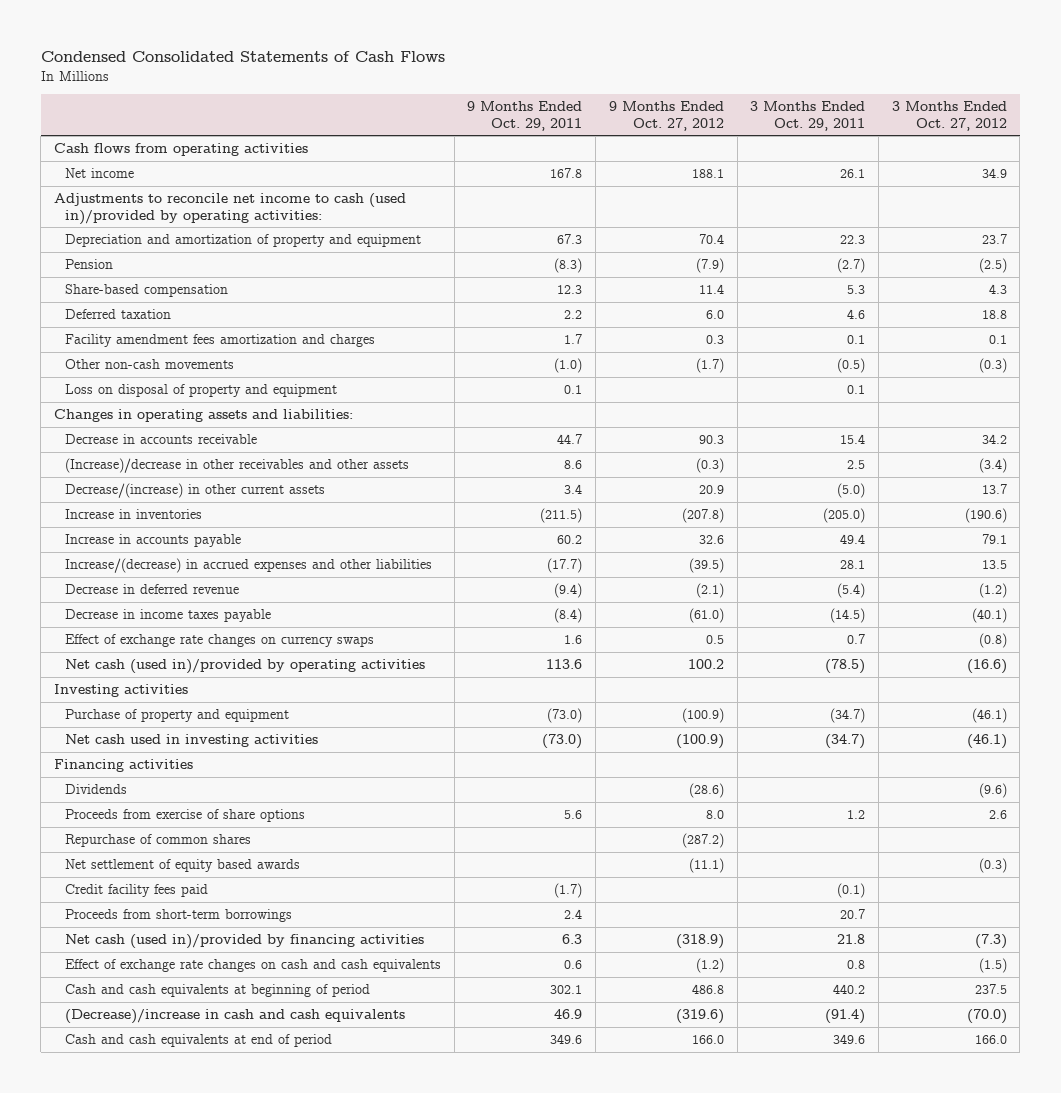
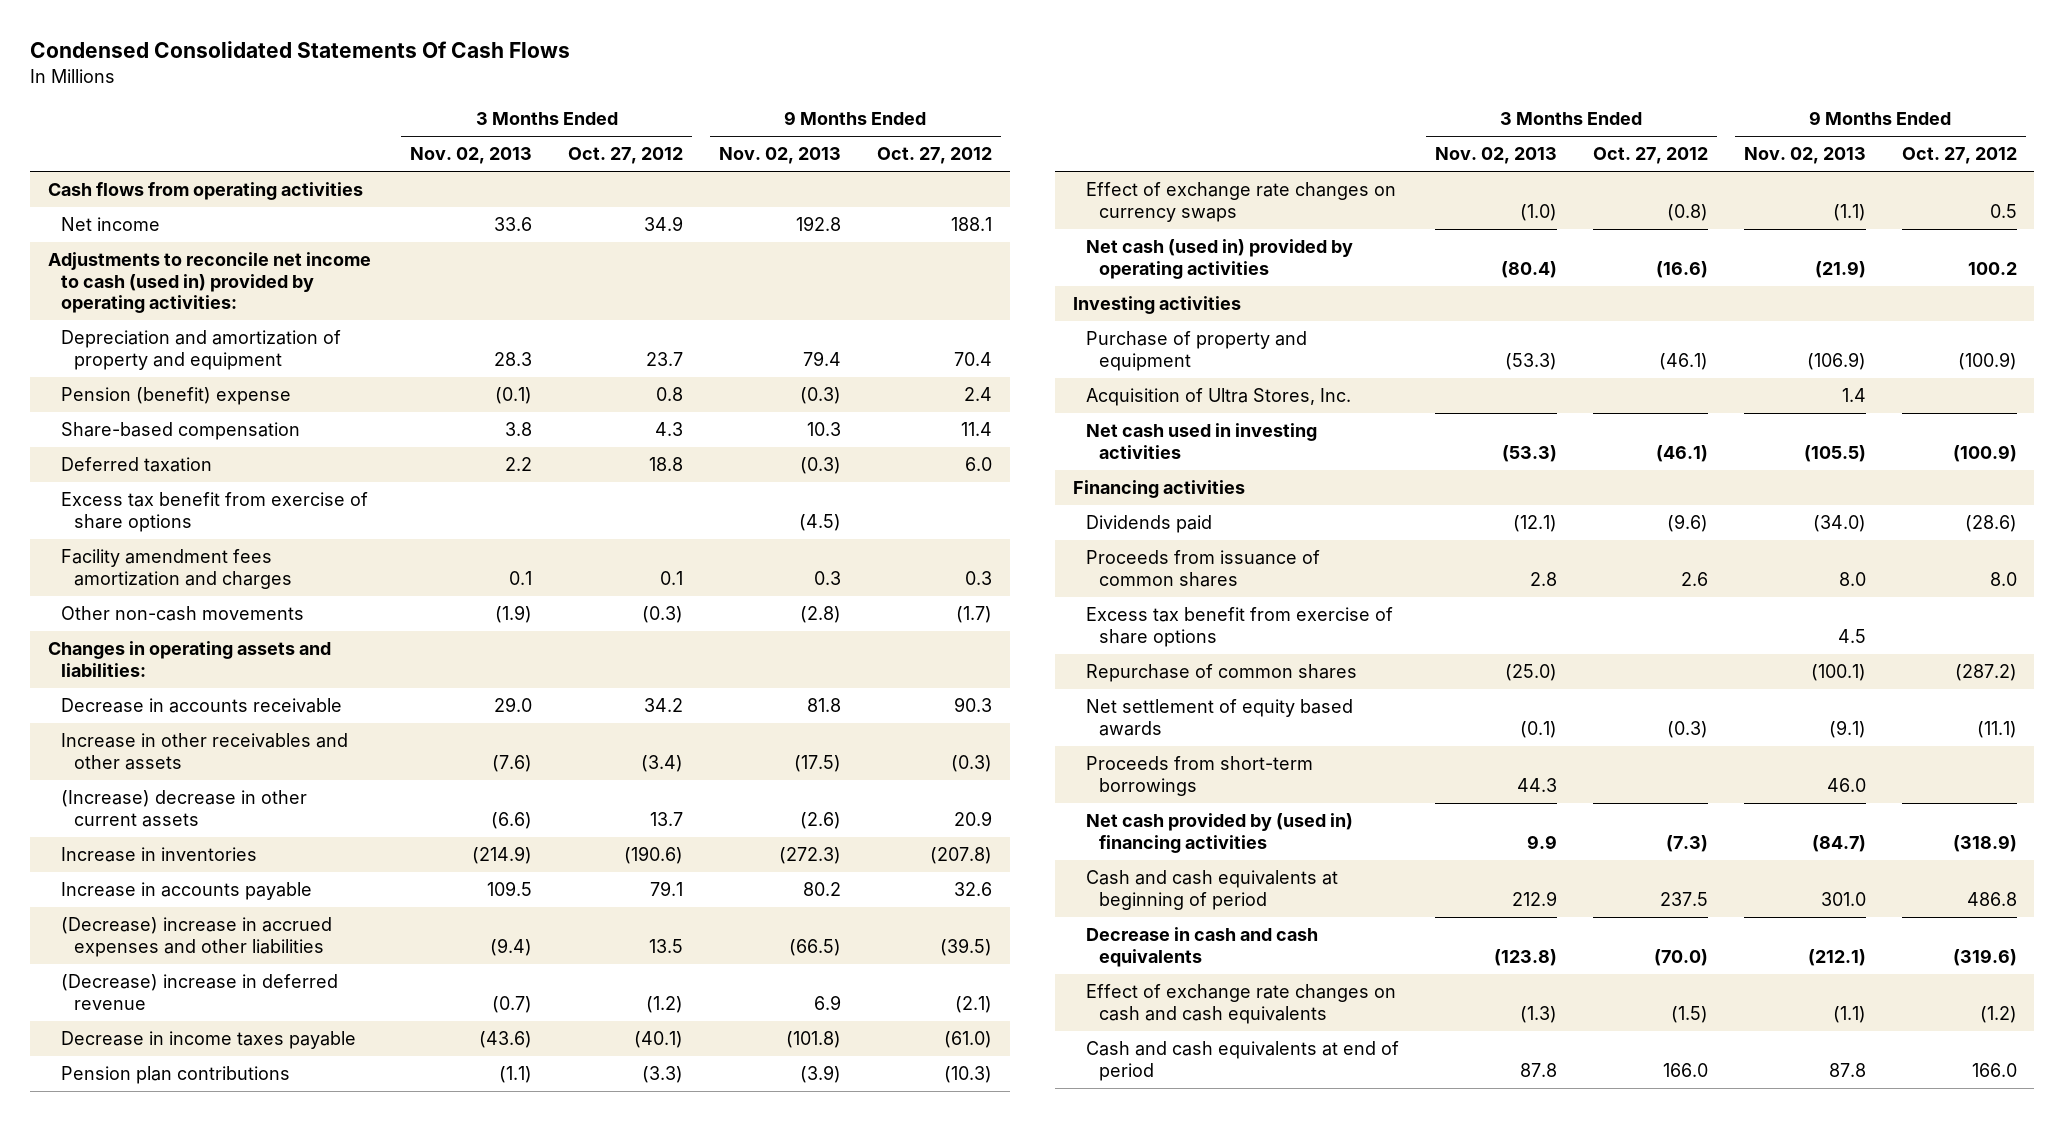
[40,51,445,63] Condensed Consolidated Statements of Cash Flows -> [30,41,571,59] Condensed Consolidated Statements Of Cash Flows
[467,101,583,131] 9 Months Ended Oct. 29, 2011 -> none
[750,101,866,131] 3 Months Ended Oct. 29, 2011 -> none
none -> [410,147,533,165] Nov. 02, 2013
none -> [718,147,841,165] Nov. 02, 2013
[54,193,407,225] Adjustments to reconcile net income to cash (used in)/provided by operating activities: -> [48,252,372,314] Adjustments to reconcile net income to cash (used in) provided by operating activities:
[65,259,114,270] Pension -> none
none -> [61,387,292,406] Pension (benefit) expense
none -> [61,492,369,532] Excess tax benefit from exercise of share options
[65,384,338,398] Loss on disposal of property and equipment -> none
[65,458,410,474] (Increase)/decrease in other receivables and other assets -> [61,733,349,770] Increase in other receivables and other assets
[65,483,326,499] Decrease/(increase) in other current assets -> [61,790,308,827] (Increase) decrease in other current assets
[65,558,433,574] Increase/(decrease) in accrued expenses and other liabilities -> [61,917,333,957] (Decrease) increase in accrued expenses and other liabilities
[65,584,240,595] Decrease in deferred revenue -> [61,974,339,1010] (Decrease) increase in deferred revenue
none -> [61,1066,291,1085] Pension plan contributions
[65,659,426,675] Net cash (used in)/provided by operating activities -> [1086,239,1354,279] Net cash (used in) provided by operating activities
none -> [1086,388,1352,407] Acquisition of Ultra Stores, Inc.
[65,784,128,795] Dividends -> [1086,515,1213,534] Dividends paid
[65,809,306,823] Proceeds from exercise of share options -> [1086,550,1321,587] Proceeds from issuance of common shares
none -> [1086,607,1394,647] Excess tax benefit from exercise of share options
[65,884,209,898] Credit facility fees paid -> none
[65,934,425,950] Net cash (used in)/provided by financing activities -> [1086,813,1354,853] Net cash provided by (used in) financing activities
[65,1009,406,1025] (Decrease)/increase in cash and cash equivalents -> [1086,927,1319,967] Decrease in cash and cash equivalents
[65,959,442,973] Effect of exchange rate changes on cash and cash equivalents -> [1086,984,1397,1024] Effect of exchange rate changes on cash and cash equivalents

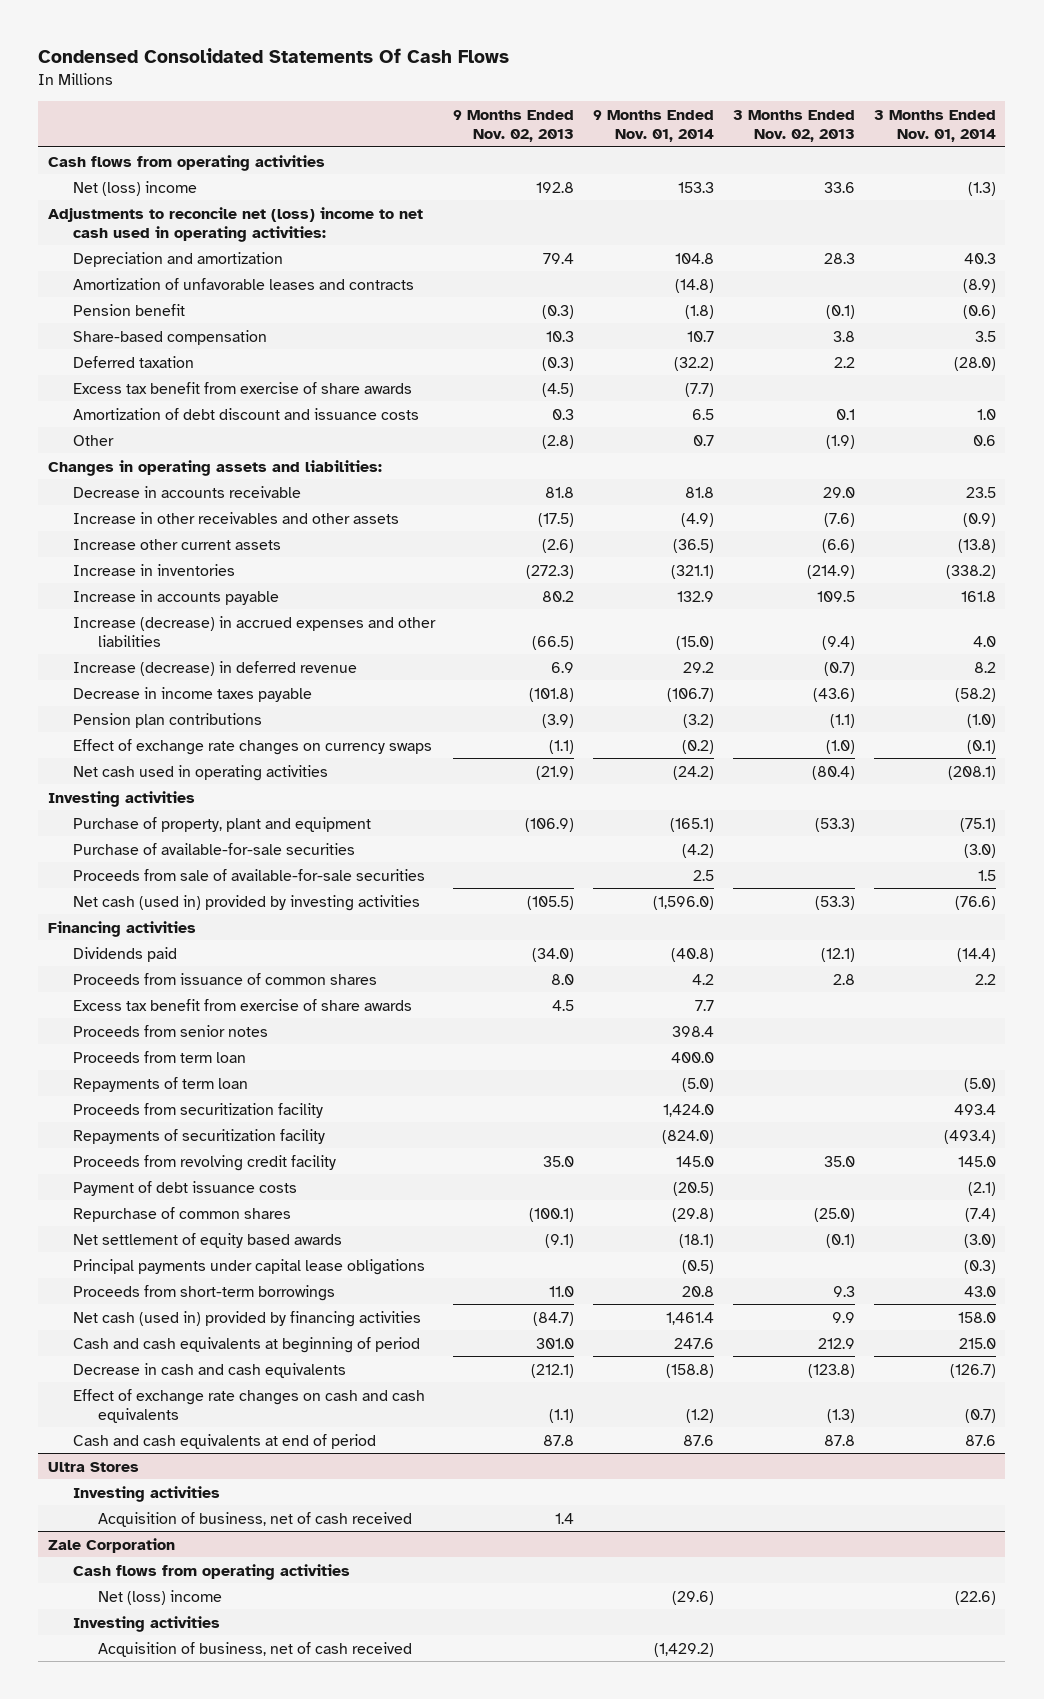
[567,147,683,165] Oct. 27, 2012 -> none
[876,147,992,165] Oct. 27, 2012 -> none
none -> [593,109,715,143] 9 Months Ended Nov. 01, 2014
none -> [873,109,996,143] 3 Months Ended Nov. 01, 2014
[61,217,161,232] Net income -> [72,180,197,196] Net (loss) income
[48,252,372,314] Adjustments to reconcile net income to cash (used in) provided by operating activities: -> [47,206,423,242] Adjustments to reconcile net (loss) income to net cash used in operating activities:
[61,330,342,370] Depreciation and amortization of property and equipment -> [72,251,283,267] Depreciation and amortization
none -> [72,277,414,290] Amortization of unfavorable leases and contracts
[61,387,292,406] Pension (benefit) expense -> [72,303,185,316] Pension benefit
[61,549,293,589] Facility amendment fees amortization and charges -> none
[61,492,369,532] Excess tax benefit from exercise of share options -> [72,381,412,394] Excess tax benefit from exercise of share awards
none -> [72,407,419,420] Amortization of debt discount and issuance costs
[61,606,305,622] Other non-cash movements -> [72,434,114,446] Other
[61,790,308,827] (Increase) decrease in other current assets -> [72,538,281,550] Increase other current assets
[61,917,333,957] (Decrease) increase in accrued expenses and other liabilities -> [72,615,436,647] Increase (decrease) in accrued expenses and other liabilities
[61,974,339,1010] (Decrease) increase in deferred revenue -> [72,660,357,676] Increase (decrease) in deferred revenue
[1086,239,1354,279] Net cash (used in) provided by operating activities -> [72,764,328,781] Net cash used in operating activities
[1086,388,1352,407] Acquisition of Ultra Stores, Inc. -> none
[1086,331,1308,371] Purchase of property and equipment -> [72,816,371,832] Purchase of property, plant and equipment
none -> [72,842,355,855] Purchase of available-for-sale securities
none -> [72,868,425,881] Proceeds from sale of available-for-sale securities
[1086,423,1318,459] Net cash used in investing activities -> [72,894,420,911] Net cash (used in) provided by investing activities
[1086,607,1394,647] Excess tax benefit from exercise of share options -> [72,998,412,1011] Excess tax benefit from exercise of share awards
none -> [72,1024,268,1037] Proceeds from senior notes
none -> [72,1050,246,1063] Proceeds from term loan
none -> [72,1076,248,1092] Repayments of term loan
none -> [72,1102,323,1118] Proceeds from securitization facility
none -> [72,1128,325,1144] Repayments of securitization facility
none -> [72,1154,336,1171] Proceeds from revolving credit facility
none -> [72,1180,297,1196] Payment of debt issuance costs
none -> [72,1258,425,1275] Principal payments under capital lease obligations
[1516,777,1557,792] 44.3 -> [833,1285,856,1297] 9.3
[1826,777,1866,792] 46.0 -> [549,1285,575,1297] 11.0
[1086,813,1354,853] Net cash provided by (used in) financing activities -> [72,1310,421,1327] Net cash (used in) provided by financing activities
none -> [47,1461,139,1472] Ultra Stores
none -> [72,1485,220,1502] Investing activities
none -> [97,1511,412,1527] Acquisition of business, net of cash received
none -> [47,1537,175,1553] Zale Corporation
none -> [72,1563,350,1580] Cash flows from operating activities
none -> [97,1589,222,1605] Net (loss) income
none -> [72,1615,220,1632] Investing activities
none -> [97,1641,412,1657] Acquisition of business, net of cash received

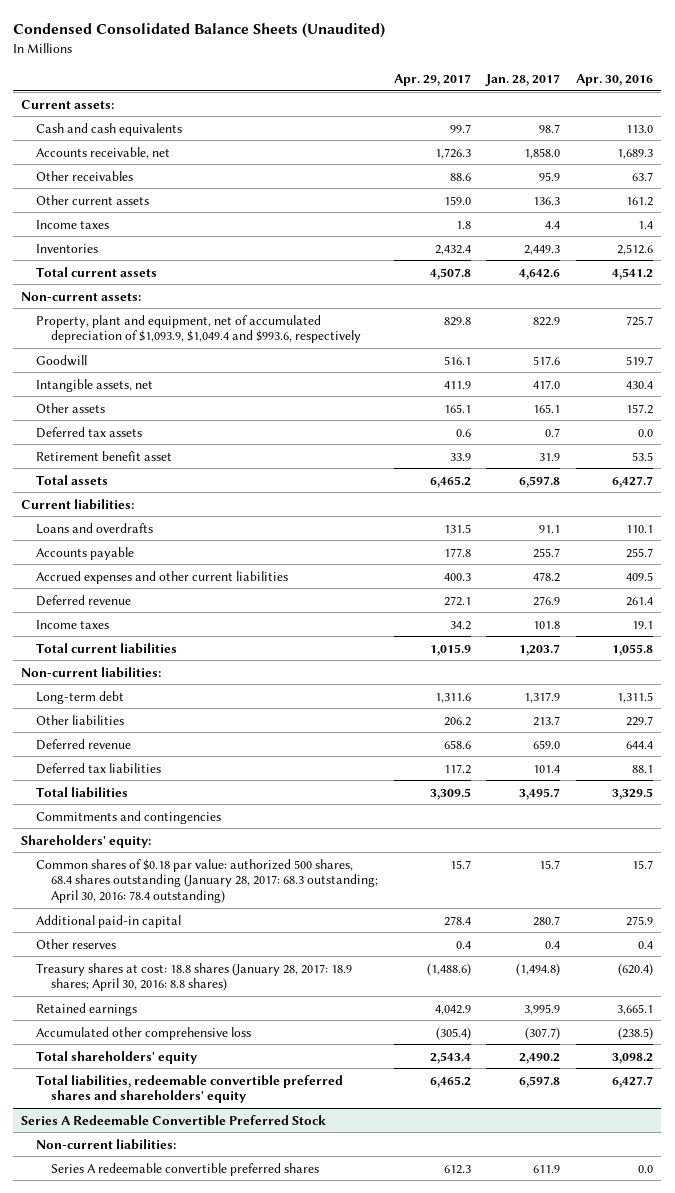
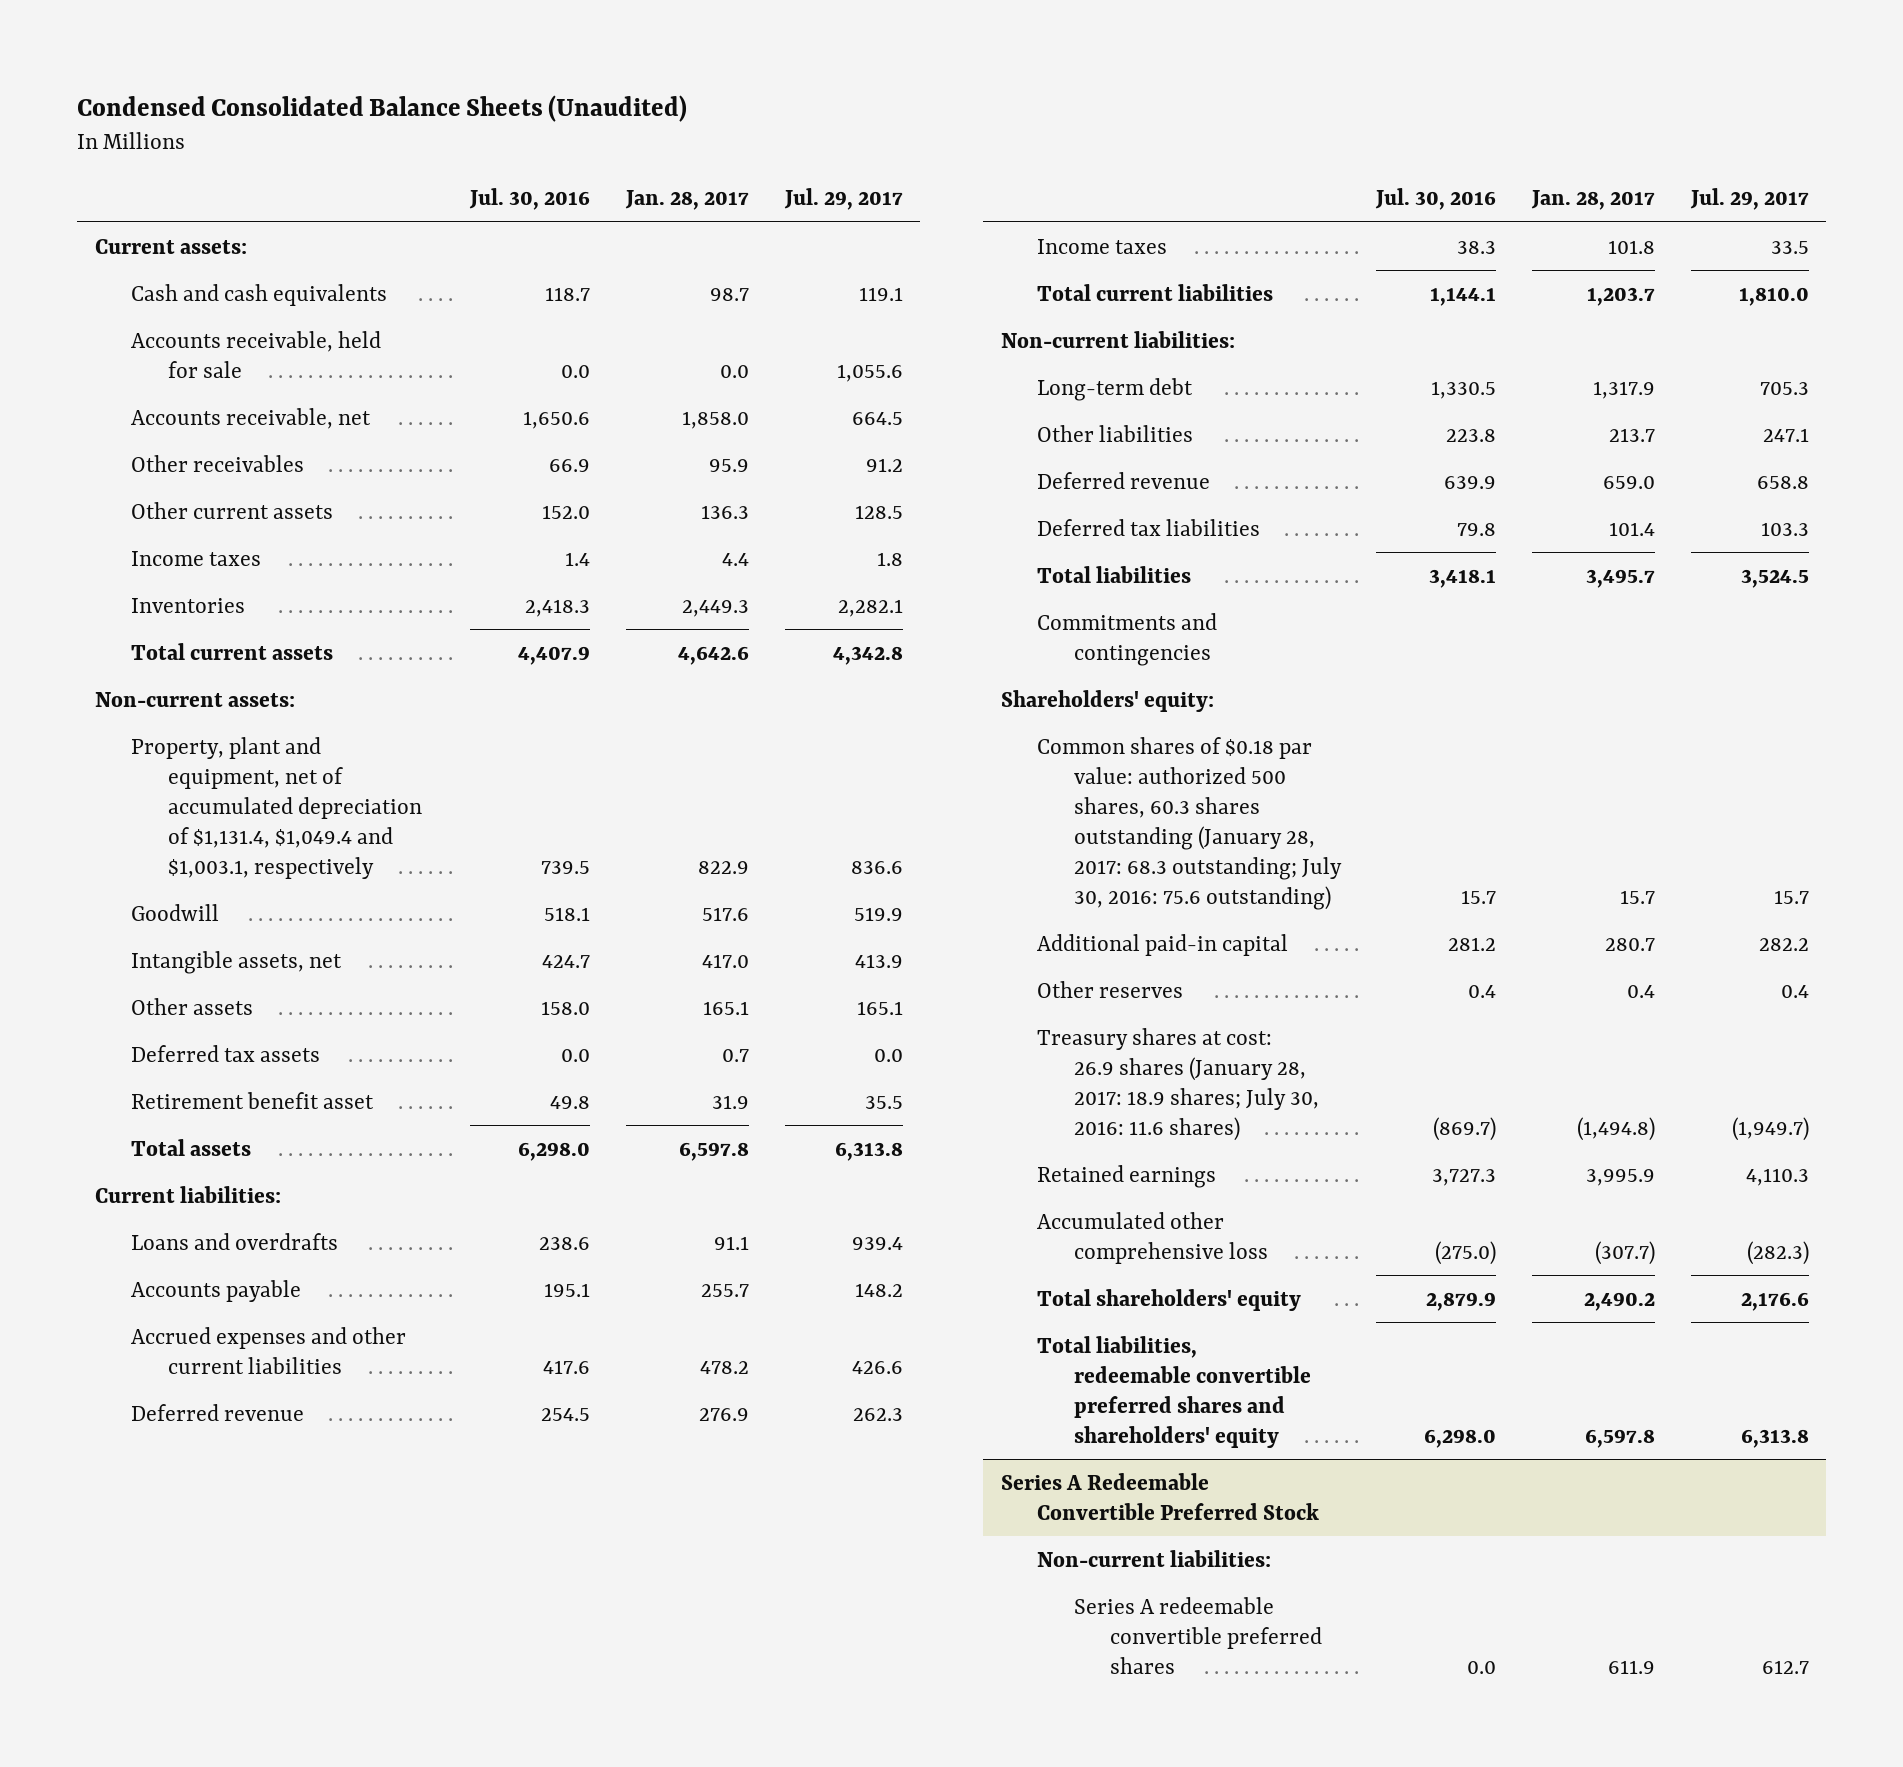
[393,74,471,87] Apr. 29, 2017 -> none
[576,74,654,87] Apr. 30, 2016 -> none
none -> [469,188,591,211] Jul. 30, 2016
none -> [783,188,903,211] Jul. 29, 2017
none -> [131,330,382,378] Accounts receivable, held for sale
[35,314,361,344] Property, plant and equipment, net of accumulated depreciation of $1,093.9, $1,049.4 and $993.6, respectively -> [131,736,422,879] Property, plant and equipment, net of accumulated depreciation of $1,131.4, $1,049.4 and $1,003.1, respectively
[35,858,378,904] Common shares of $0.18 par value: authorized 500 shares, 68.4 shares outstanding (January 28, 2017: 68.3 outstanding; April 30, 2016: 78.4 outstanding) -> [1037,736,1342,910] Common shares of $0.18 par value: authorized 500 shares, 60.3 shares outstanding (January 28, 2017: 68.3 outstanding; July 30, 2016: 75.6 outstanding)
[35,962,352,992] Treasury shares at cost: 18.8 shares (January 28, 2017: 18.9 shares; April 30, 2016: 8.8 shares) -> [1037,1027,1319,1141] Treasury shares at cost: 26.9 shares (January 28, 2017: 18.9 shares; July 30, 2016: 11.6 shares)

